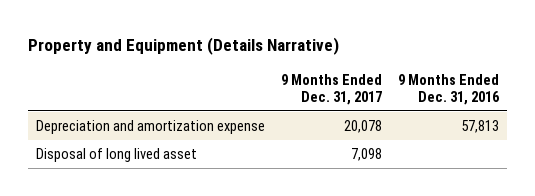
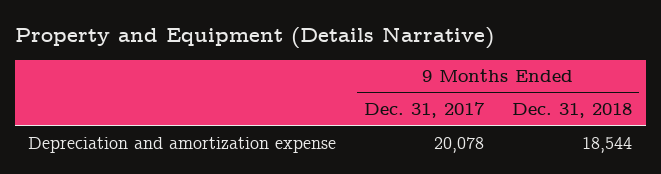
[398,73,501,105] 9 Months Ended Dec. 31, 2016 -> none
none -> [512,103,633,119] Dec. 31, 2018
[35,148,197,163] Disposal of long lived asset -> none

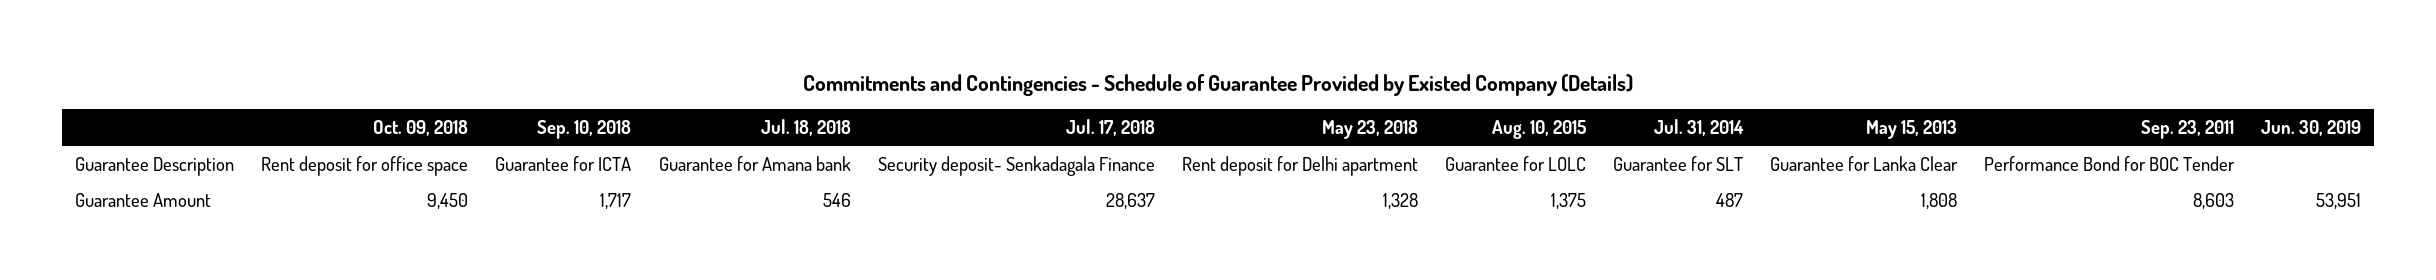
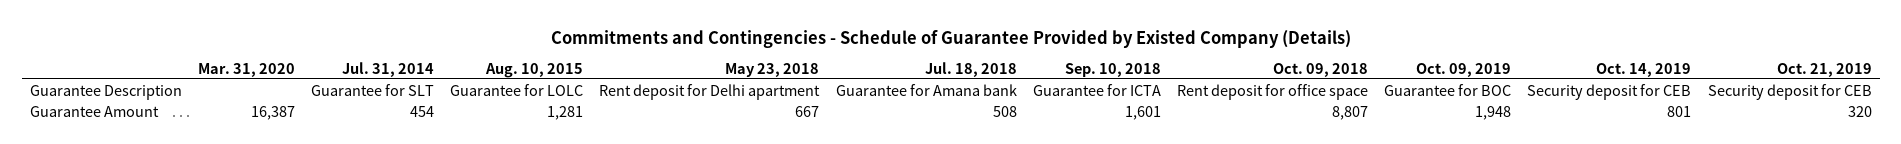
[1065,119,1155,137] Jul. 17, 2018 -> none
[1865,120,1957,140] May 15, 2013 -> none
[2140,120,2234,140] Sep. 23, 2011 -> none
[2260,120,2361,137] Jun. 30, 2019 -> none
none -> [197,62,295,77] Mar. 31, 2020
none -> [1416,62,1512,77] Oct. 09, 2019
none -> [1596,62,1692,77] Oct. 14, 2019
none -> [1776,62,1872,77] Oct. 21, 2019
[427,192,469,209] 9,450 -> [1331,105,1368,120] 8,807
[600,192,632,209] 1,717 -> [1124,105,1161,120] 1,601
[822,192,851,207] 546 -> [992,105,1017,117] 508
[1382,192,1418,209] 1,328 -> [795,105,820,117] 667
[1550,192,1586,209] 1,375 -> [547,105,584,120] 1,281
[1715,192,1743,207] 487 -> [409,105,434,117] 454

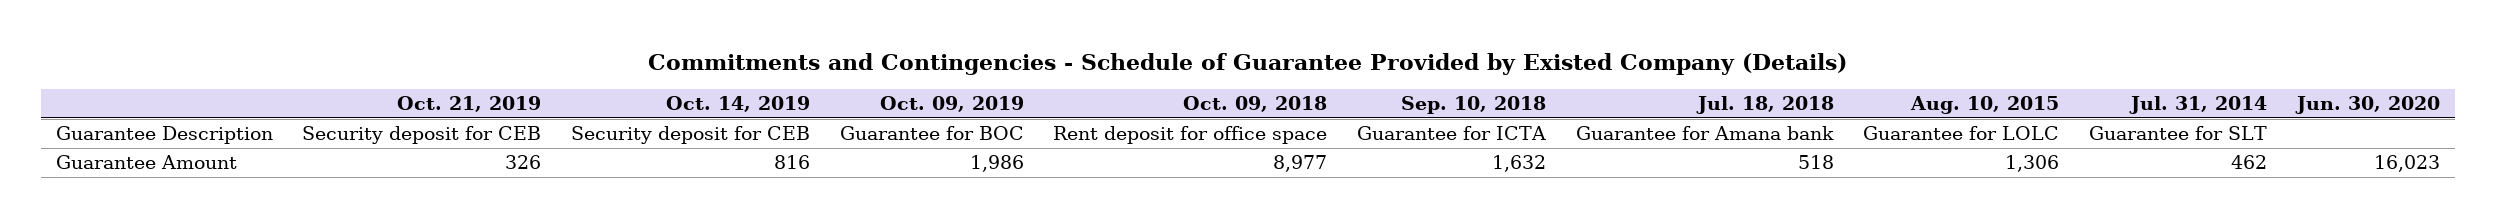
[197,62,295,77] Mar. 31, 2020 -> none
[725,62,820,77] May 23, 2018 -> none
none -> [2294,96,2440,115] Jun. 30, 2020
[409,105,434,117] 454 -> [2231,155,2268,170] 462
[547,105,584,120] 1,281 -> [2005,155,2060,173] 1,306
[992,105,1017,117] 508 -> [1797,155,1834,170] 518
[1124,105,1161,120] 1,601 -> [1492,155,1547,173] 1,632
[1331,105,1368,120] 8,807 -> [1273,155,1328,173] 8,977
[1475,105,1512,120] 1,948 -> [969,155,1024,173] 1,986
[1667,105,1692,117] 801 -> [774,155,811,170] 816
[1847,105,1872,117] 320 -> [505,155,542,170] 326

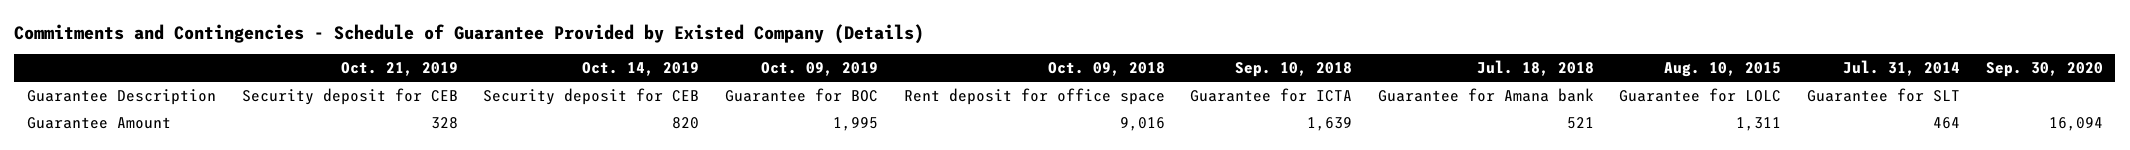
[2294,96,2440,115] Jun. 30, 2020 -> none
none -> [1985,62,2103,78] Sep. 30, 2020
[505,155,542,170] 326 -> [430,117,458,130] 328
[774,155,811,170] 816 -> [672,117,700,130] 820
[969,155,1024,173] 1,986 -> [832,117,878,132] 1,995
[1273,155,1328,173] 8,977 -> [1119,117,1165,132] 9,016
[1492,155,1547,173] 1,632 -> [1307,117,1353,132] 1,639
[1797,155,1834,170] 518 -> [1566,117,1594,130] 521
[2005,155,2060,173] 1,306 -> [1736,117,1782,132] 1,311
[2231,155,2268,170] 462 -> [1932,117,1960,130] 464

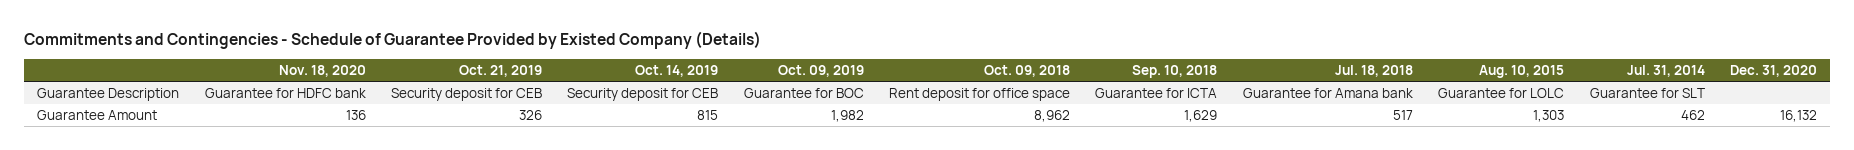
[1985,62,2103,78] Sep. 30, 2020 -> none
none -> [278,65,366,78] Nov. 18, 2020
none -> [1729,65,1817,78] Dec. 31, 2020
[430,117,458,130] 328 -> [518,110,542,121] 326
[672,117,700,130] 820 -> [697,110,719,121] 815
[832,117,878,132] 1,995 -> [830,110,864,123] 1,982
[1119,117,1165,132] 9,016 -> [1034,110,1071,123] 8,962
[1307,117,1353,132] 1,639 -> [1184,110,1218,123] 1,629
[1566,117,1594,130] 521 -> [1392,110,1413,121] 517
[1736,117,1782,132] 1,311 -> [1533,110,1565,123] 1,303
[1932,117,1960,130] 464 -> [1680,110,1705,121] 462

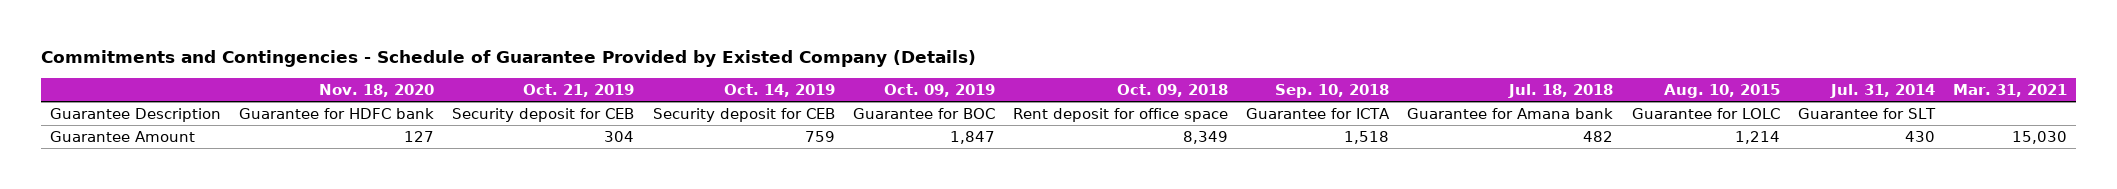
[1729,65,1817,78] Dec. 31, 2020 -> none
none -> [1953,83,2068,97] Mar. 31, 2021
[345,110,366,121] 136 -> [404,130,435,142] 127
[518,110,542,121] 326 -> [604,130,635,142] 304
[697,110,719,121] 815 -> [804,130,835,142] 759
[830,110,864,123] 1,982 -> [949,130,995,144] 1,847
[1034,110,1071,123] 8,962 -> [1183,130,1229,144] 8,349
[1184,110,1218,123] 1,629 -> [1344,130,1390,144] 1,518
[1392,110,1413,121] 517 -> [1583,130,1614,142] 482
[1533,110,1565,123] 1,303 -> [1734,130,1780,144] 1,214
[1680,110,1705,121] 462 -> [1904,130,1935,142] 430

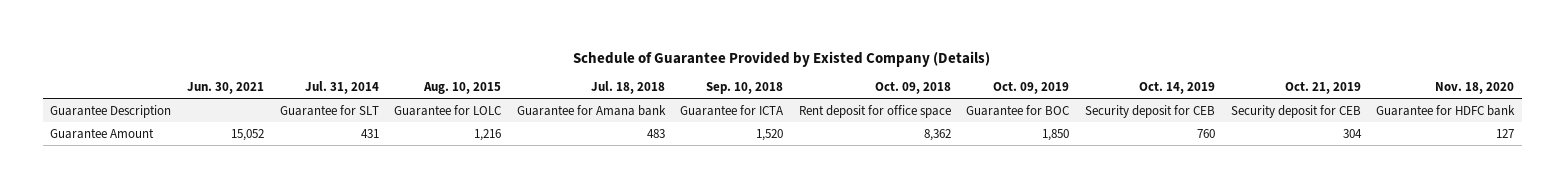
[40,50,976,68] Commitments and Contingencies - Schedule of Guarantee Provided by Existed Company (Details) -> [573,50,991,67] Schedule of Guarantee Provided by Existed Company (Details)
[1953,83,2068,97] Mar. 31, 2021 -> none
none -> [187,82,265,95] Jun. 30, 2021
[804,130,835,142] 759 -> [1197,128,1216,138] 760
[949,130,995,144] 1,847 -> [1042,128,1070,141] 1,850
[1183,130,1229,144] 8,349 -> [923,128,951,141] 8,362
[1344,130,1390,144] 1,518 -> [756,128,784,141] 1,520
[1583,130,1614,142] 482 -> [646,128,665,138] 483
[1734,130,1780,144] 1,214 -> [474,128,502,141] 1,216
[1904,130,1935,142] 430 -> [360,128,379,138] 431

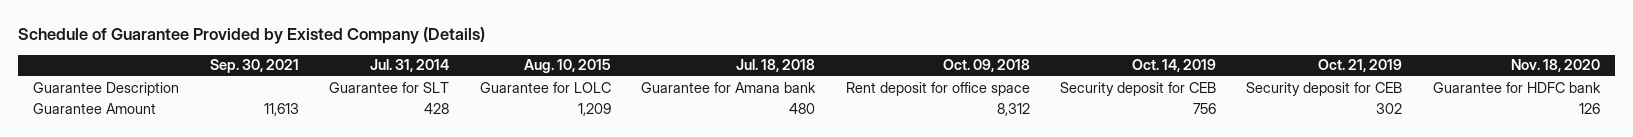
[187,82,265,95] Jun. 30, 2021 -> none
[706,82,784,95] Sep. 10, 2018 -> none
[993,82,1070,95] Oct. 09, 2019 -> none
none -> [209,59,299,74] Sep. 30, 2021
[360,128,379,138] 431 -> [424,102,450,114] 428
[474,128,502,141] 1,216 -> [577,102,611,116] 1,209
[646,128,665,138] 483 -> [789,102,816,114] 480
[923,128,951,141] 8,362 -> [996,102,1030,116] 8,312
[1197,128,1216,138] 760 -> [1192,102,1216,114] 756
[1342,128,1362,138] 304 -> [1376,102,1403,114] 302
[1496,128,1515,138] 127 -> [1578,102,1600,114] 126

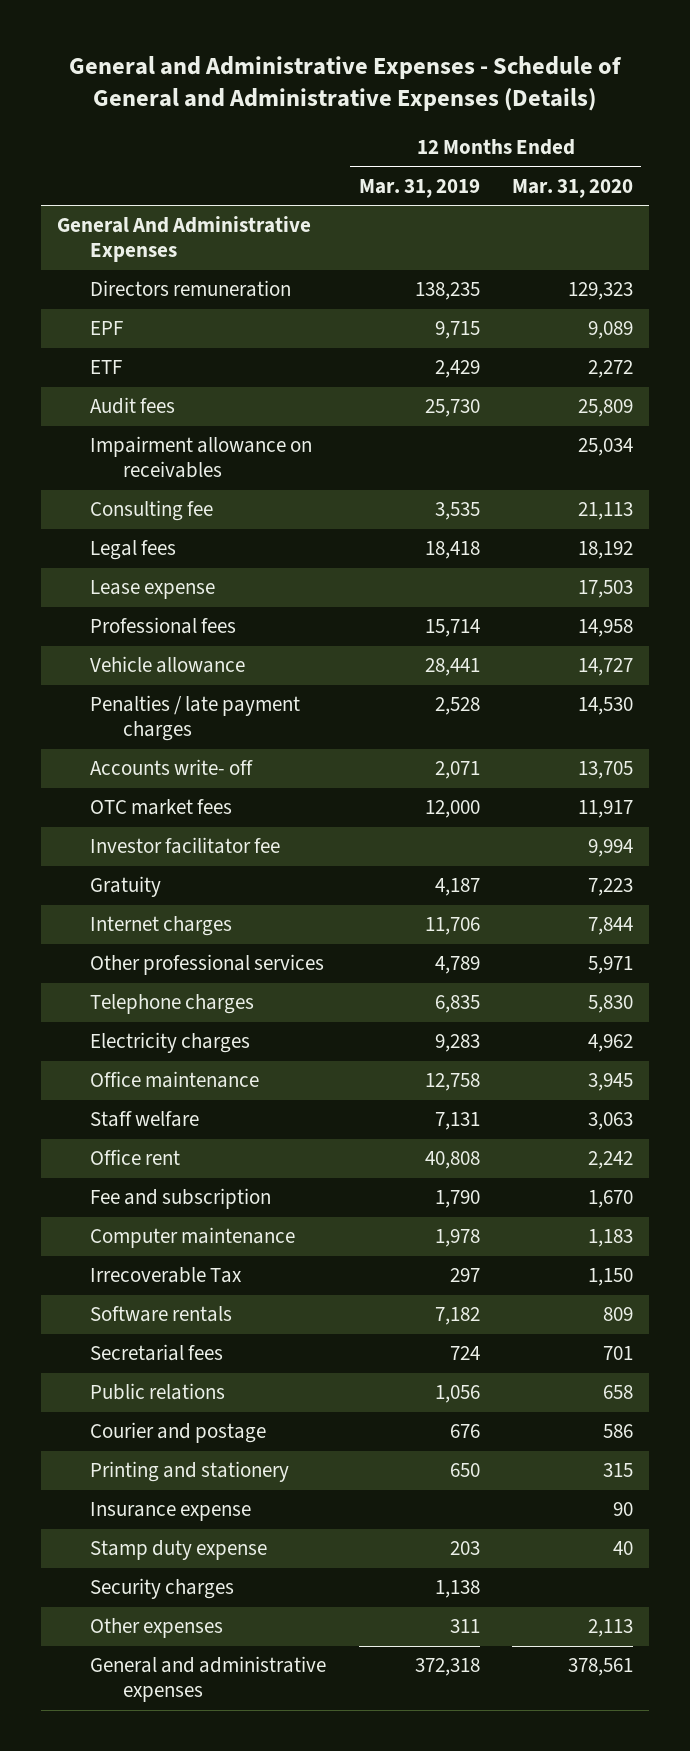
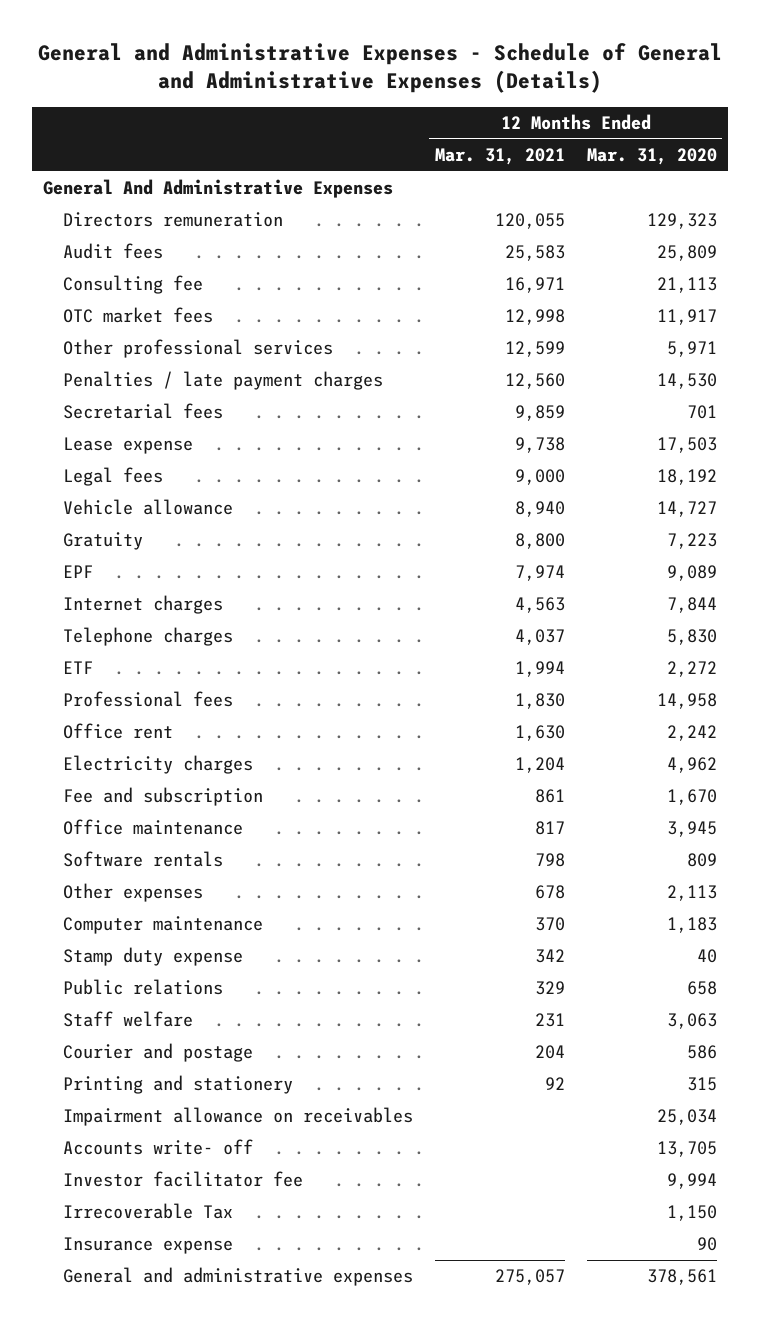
[358,178,480,198] Mar. 31, 2019 -> none
none -> [434,148,565,166] Mar. 31, 2021
[90,799,233,816] OTC market fees -> [62,307,213,324] OTC market fees
[90,954,325,976] Other professional services -> [62,339,333,359] Other professional services
[90,695,301,742] Penalties / late payment charges -> [62,371,383,391] Penalties / late payment charges
[90,1344,224,1362] Secretarial fees -> [62,403,223,420] Secretarial fees
[90,540,177,561] Legal fees -> [62,467,163,487] Legal fees
[90,321,124,336] EPF -> [62,565,93,579] EPF
[90,360,123,375] ETF -> [62,661,93,675] ETF
[90,617,237,635] Professional fees -> [62,691,233,708] Professional fees
[90,1032,251,1054] Electricity charges -> [62,755,253,775] Electricity charges
[90,1071,260,1089] Office maintenance -> [62,819,243,836] Office maintenance
[90,1618,224,1639] Other expenses -> [62,883,203,903] Other expenses
[90,1227,296,1249] Computer maintenance -> [62,916,263,935] Computer maintenance
[90,1540,268,1561] Stamp duty expense -> [62,947,243,967] Stamp duty expense
[90,1111,200,1128] Staff welfare -> [62,1011,193,1028] Staff welfare
[90,436,313,479] Impairment allowance on receivables -> [62,1107,413,1127] Impairment allowance on receivables
[90,759,254,776] Accounts write- off -> [62,1139,253,1156] Accounts write- off
[90,837,281,855] Investor facilitator fee -> [62,1171,303,1188] Investor facilitator fee
[90,1267,243,1284] Irrecoverable Tax -> [62,1203,233,1220] Irrecoverable Tax
[90,1578,235,1600] Security charges -> none

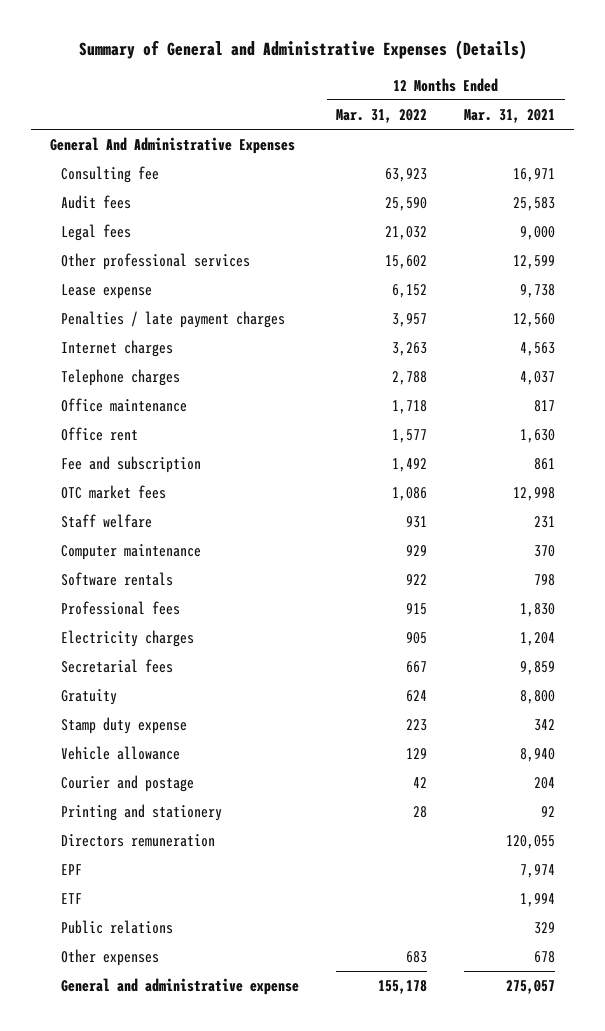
[37,43,722,94] General and Administrative Expenses - Schedule of General and Administrative Expenses (Details) -> [78,40,527,61] Summary of General and Administrative Expenses (Details)
[586,148,717,166] Mar. 31, 2020 -> none
none -> [336,108,428,123] Mar. 31, 2022
[62,243,163,260] Audit fees -> [61,195,132,210] Audit fees
[62,467,163,487] Legal fees -> [61,224,132,242] Legal fees
[62,371,383,391] Penalties / late payment charges -> [61,311,286,329] Penalties / late payment charges
[62,819,243,836] Office maintenance -> [61,398,188,413] Office maintenance
[62,307,213,324] OTC market fees -> [61,485,167,500] OTC market fees
[62,1011,193,1028] Staff welfare -> [61,514,153,529] Staff welfare
[62,851,223,868] Software rentals -> [61,572,174,587] Software rentals
[62,691,233,708] Professional fees -> [61,601,181,616] Professional fees
[62,755,253,775] Electricity charges -> [61,630,195,648] Electricity charges
[62,403,223,420] Secretarial fees -> [61,659,174,674] Secretarial fees
[62,532,143,551] Gratuity -> [61,689,118,706] Gratuity
[62,499,233,516] Vehicle allowance -> [61,746,181,761] Vehicle allowance
[62,1107,413,1127] Impairment allowance on receivables -> none
[62,1139,253,1156] Accounts write- off -> none
[62,1171,303,1188] Investor facilitator fee -> none
[62,1203,233,1220] Irrecoverable Tax -> none
[62,1237,233,1255] Insurance expense -> none
[62,212,283,228] Directors remuneration -> [61,834,216,848] Directors remuneration
[62,565,93,579] EPF -> [61,864,83,876] EPF
[62,661,93,675] ETF -> [61,893,83,905] ETF
[62,979,223,996] Public relations -> [61,920,174,935] Public relations
[62,883,203,903] Other expenses -> [61,949,160,967] Other expenses
[62,1267,413,1287] General and administrative expenses -> [61,978,300,996] General and administrative expense

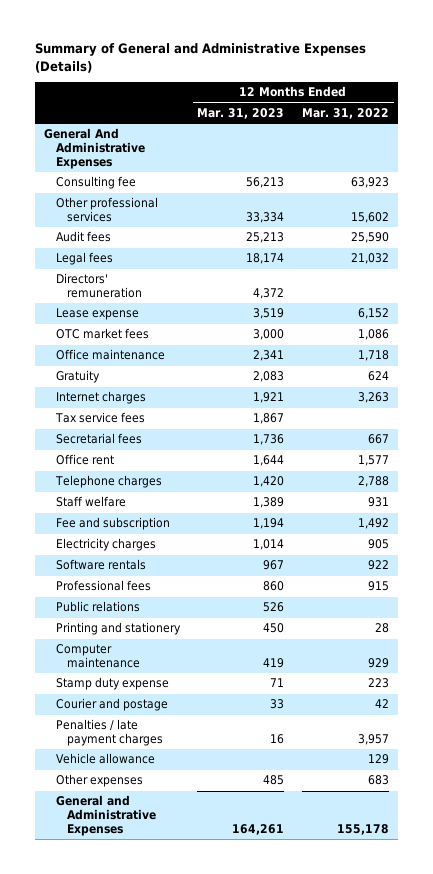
[464,108,556,123] Mar. 31, 2021 -> none
none -> [197,108,285,120] Mar. 31, 2023
[61,253,251,271] Other professional services -> [55,197,158,223] Other professional services
none -> [55,273,143,299] Directors' remuneration
[61,485,167,500] OTC market fees -> [55,328,149,340] OTC market fees
[61,689,118,706] Gratuity -> [55,370,100,384] Gratuity
[61,340,174,358] Internet charges -> [55,391,146,405] Internet charges
none -> [54,412,145,424] Tax service fees
[61,659,174,674] Secretarial fees -> [55,433,142,445] Secretarial fees
[61,369,181,387] Telephone charges -> [54,475,162,489] Telephone charges
[61,456,202,474] Fee and subscription -> [55,517,170,531] Fee and subscription
[61,630,195,648] Electricity charges -> [55,538,156,552] Electricity charges
[61,920,174,935] Public relations -> [55,601,140,613] Public relations
[61,804,223,822] Printing and stationery -> [55,622,181,636] Printing and stationery
[61,544,202,561] Computer maintenance -> [55,644,141,669] Computer maintenance
[61,834,216,848] Directors remuneration -> none
[61,864,83,876] EPF -> none
[61,893,83,905] ETF -> none
[61,311,286,329] Penalties / late payment charges -> [55,719,164,747] Penalties / late payment charges
[61,746,181,761] Vehicle allowance -> [55,753,155,765] Vehicle allowance
[61,978,300,996] General and administrative expense -> [55,795,157,836] General and Administrative Expenses

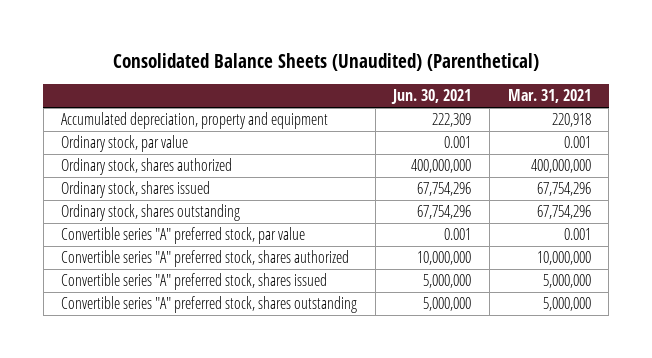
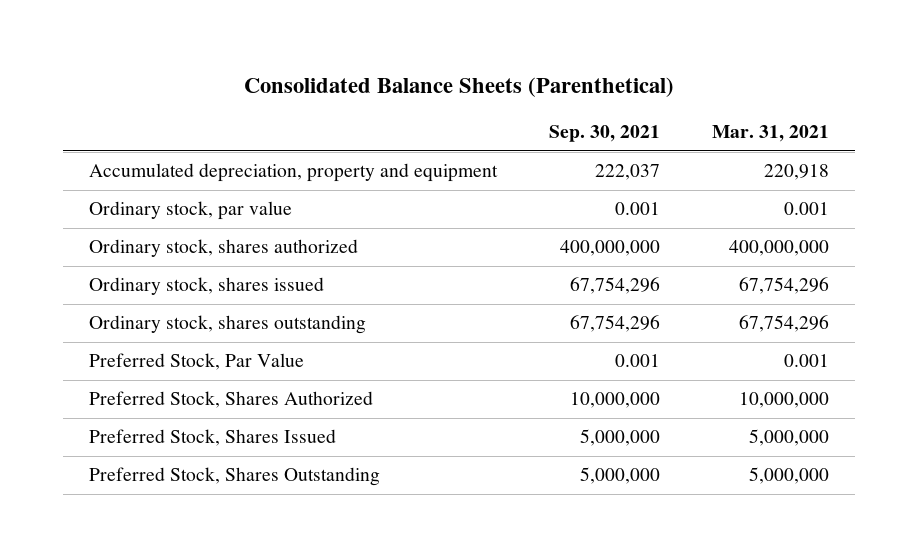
[113,53,540,72] Consolidated Balance Sheets (Unaudited) (Parenthetical) -> [243,77,674,98] Consolidated Balance Sheets (Parenthetical)
[391,89,472,105] Jun. 30, 2021 -> none
none -> [548,125,660,143] Sep. 30, 2021
[61,227,306,245] Convertible series "A" preferred stock, par value -> [88,353,304,371] Preferred Stock, Par Value
[61,250,350,268] Convertible series "A" preferred stock, shares authorized -> [88,391,373,409] Preferred Stock, Shares Authorized
[61,273,328,291] Convertible series "A" preferred stock, shares issued -> [88,429,336,447] Preferred Stock, Shares Issued
[61,296,358,314] Convertible series "A" preferred stock, shares outstanding -> [88,467,380,487] Preferred Stock, Shares Outstanding

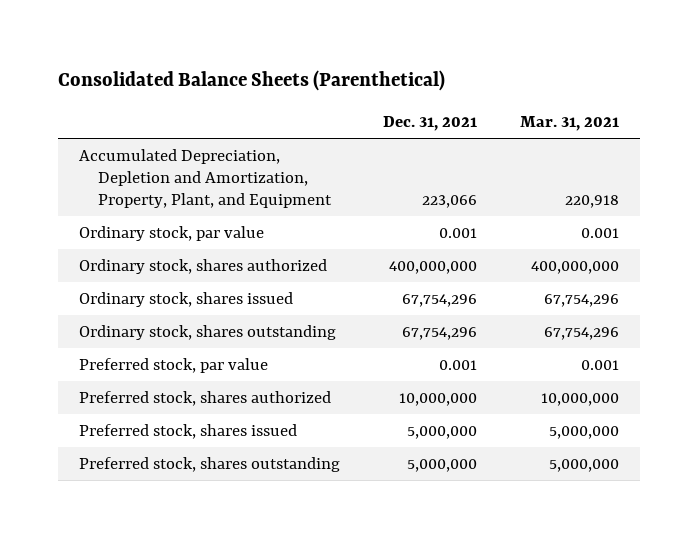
[548,125,660,143] Sep. 30, 2021 -> none
none -> [382,115,477,131] Dec. 31, 2021
[88,163,498,183] Accumulated depreciation, property and equipment -> [78,148,332,208] Accumulated Depreciation, Depletion and Amortization, Property, Plant, and Equipment
[88,353,304,371] Preferred Stock, Par Value -> [78,357,268,373] Preferred stock, par value
[88,391,373,409] Preferred Stock, Shares Authorized -> [78,390,331,406] Preferred stock, shares authorized
[88,429,336,447] Preferred Stock, Shares Issued -> [78,423,297,439] Preferred stock, shares issued
[88,467,380,487] Preferred Stock, Shares Outstanding -> [78,456,340,472] Preferred stock, shares outstanding

